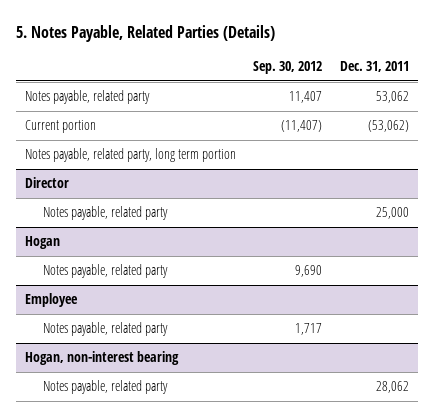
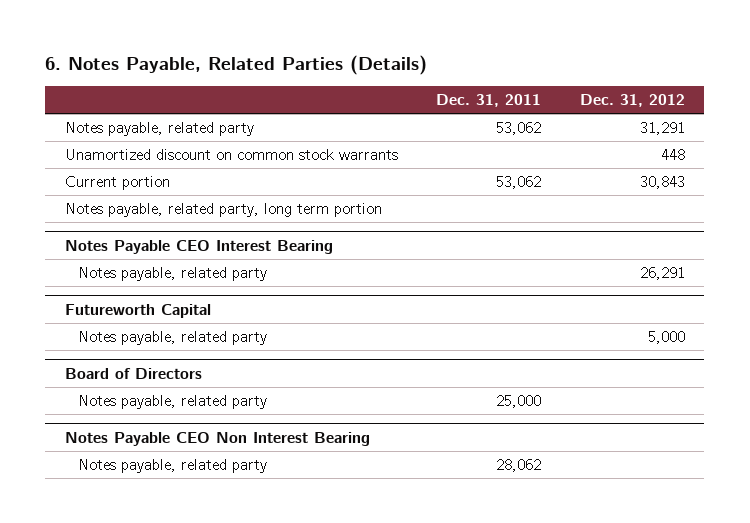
[15,24,275,42] 5. Notes Payable, Related Parties (Details) -> [45,54,428,75] 6. Notes Payable, Related Parties (Details)
[253,61,323,75] Sep. 30, 2012 -> none
none -> [580,93,686,107] Dec. 31, 2012
none -> [64,149,398,161] Unamortized discount on common stock warrants
[368,120,410,133] (53,062) -> [496,176,542,190] 53,062
none -> [64,239,333,254] Notes Payable CEO Interest Bearing
none -> [78,267,268,282] Notes payable, related party
none -> [64,303,211,318] Futureworth Capital
none -> [78,331,268,346] Notes payable, related party
[24,177,69,189] Director -> [64,367,202,379] Board of Directors
[24,236,60,250] Hogan -> none
[43,264,169,279] Notes payable, related party -> none
[24,293,78,308] Employee -> none
[43,322,169,337] Notes payable, related party -> none
[24,351,179,366] Hogan, non-interest bearing -> [64,431,370,446] Notes Payable CEO Non Interest Bearing

